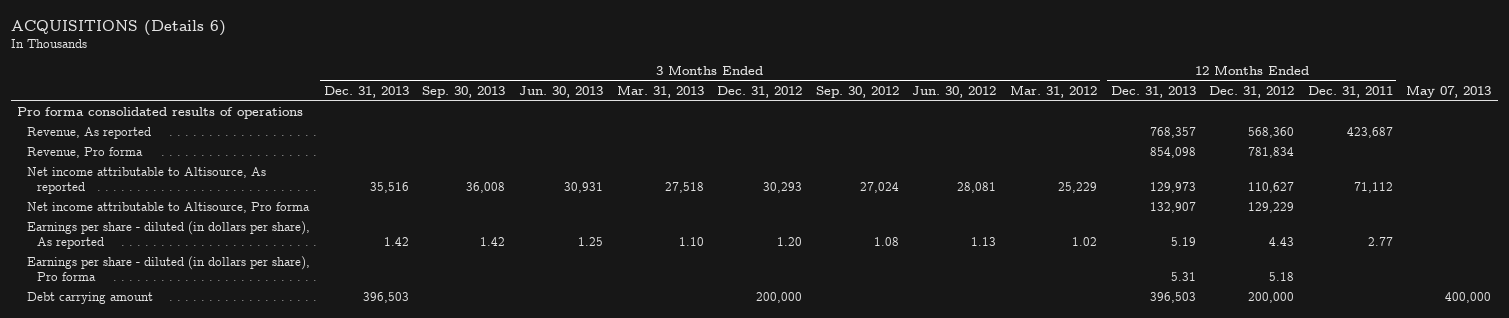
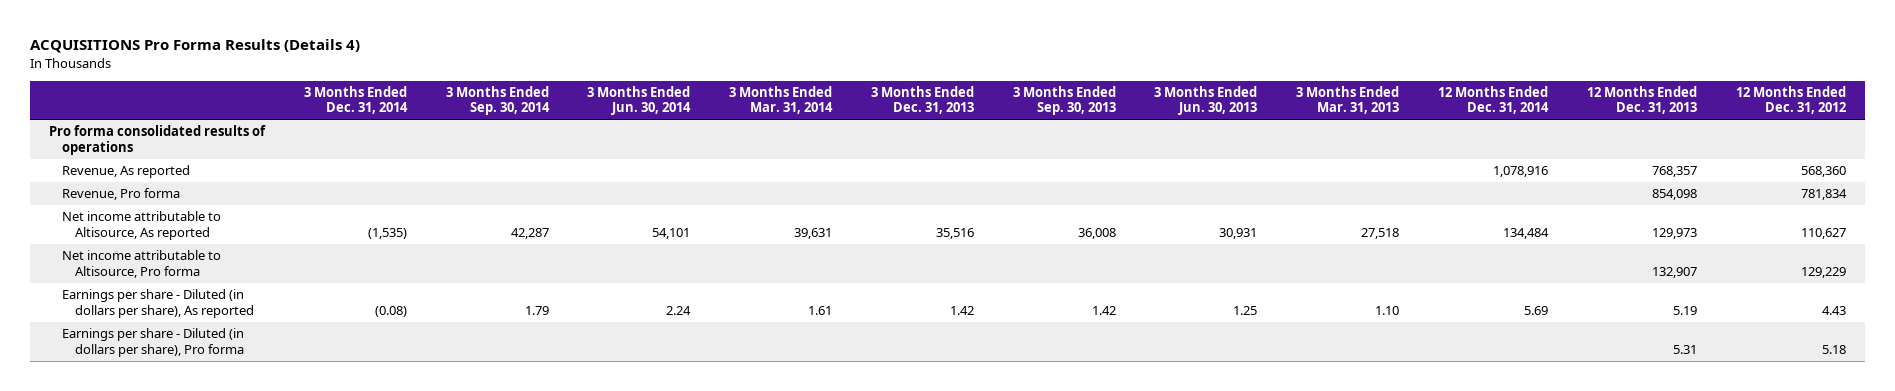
[10,19,226,36] ACQUISITIONS (Details 6) -> [29,38,360,53] ACQUISITIONS Pro Forma Results (Details 4)
[717,86,803,99] Dec. 31, 2012 -> none
[815,86,899,99] Sep. 30, 2012 -> none
[912,86,997,99] Jun. 30, 2012 -> none
[1010,85,1098,99] Mar. 31, 2012 -> none
[1307,86,1393,99] Dec. 31, 2011 -> none
[1406,85,1492,99] May 07, 2013 -> none
none -> [303,85,408,115] 3 Months Ended Dec. 31, 2014
none -> [445,85,550,116] 3 Months Ended Sep. 30, 2014
none -> [587,85,692,116] 3 Months Ended Jun. 30, 2014
none -> [729,85,834,115] 3 Months Ended Mar. 31, 2014
none -> [1438,85,1550,115] 12 Months Ended Dec. 31, 2014
[27,292,154,305] Debt carrying amount -> none
[27,221,311,250] Earnings per share - diluted (in dollars per share), As reported -> [62,289,255,318] Earnings per share - Diluted (in dollars per share), As reported
[27,256,311,282] Earnings per share - diluted (in dollars per share), Pro forma -> [62,328,245,357] Earnings per share - Diluted (in dollars per share), Pro forma

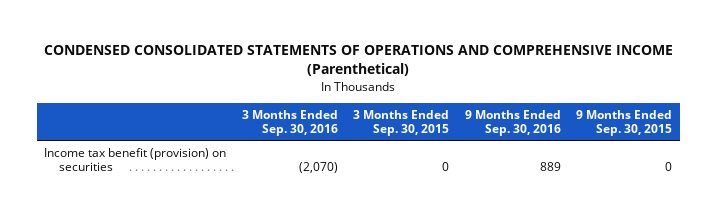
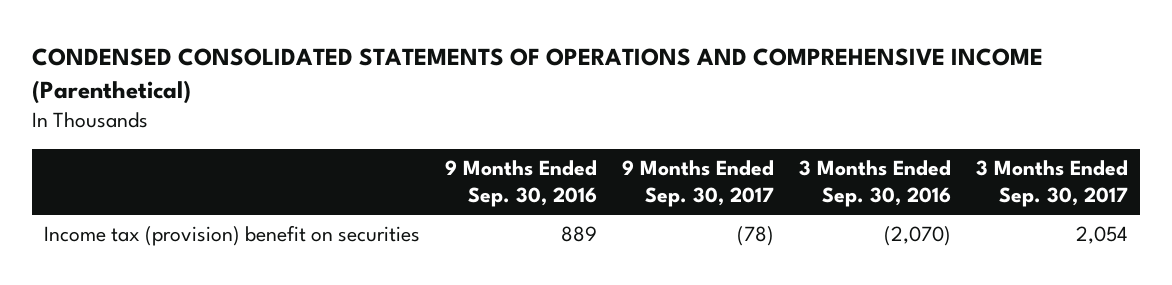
[353,109,450,137] 3 Months Ended Sep. 30, 2015 -> none
[576,109,673,137] 9 Months Ended Sep. 30, 2015 -> none
none -> [622,159,775,208] 9 Months Ended Sep. 30, 2017
none -> [975,159,1128,208] 3 Months Ended Sep. 30, 2017
[44,147,227,172] Income tax benefit (provision) on securities -> [44,224,421,246] Income tax (provision) benefit on securities

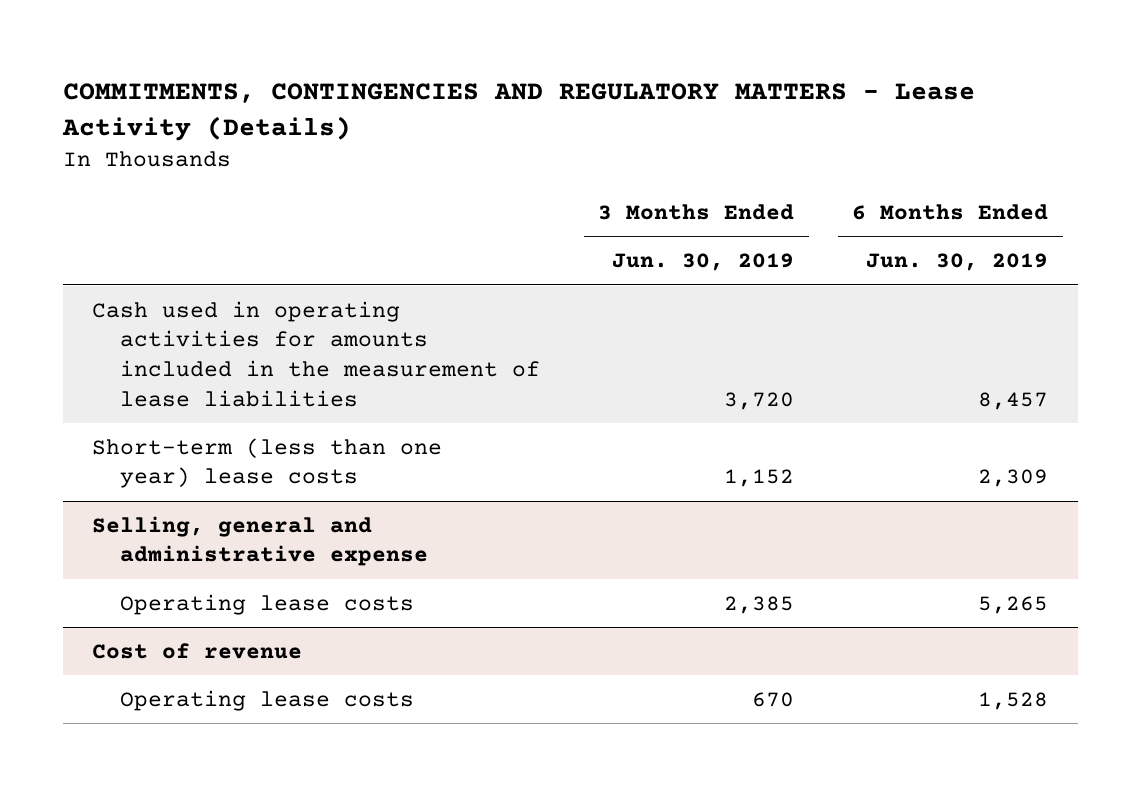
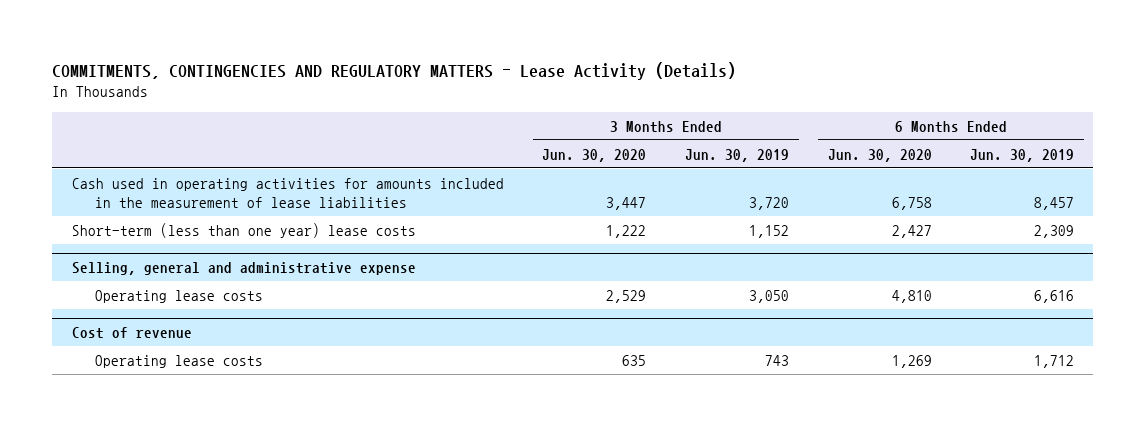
none -> [542,148,647,162] Jun. 30, 2020
none -> [827,148,932,162] Jun. 30, 2020
[724,595,795,614] 2,385 -> [748,289,789,303] 3,050
[978,595,1049,614] 5,265 -> [1034,289,1075,303] 6,616
[752,691,795,707] 670 -> [764,354,789,366] 743
[978,691,1049,710] 1,528 -> [1034,354,1075,368] 1,712

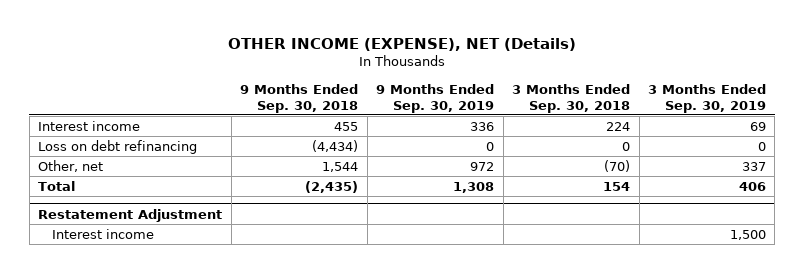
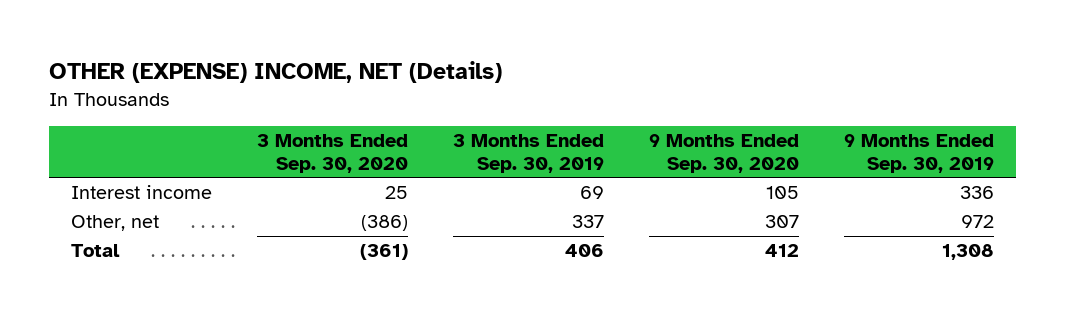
[228,38,577,52] OTHER INCOME (EXPENSE), NET (Details) -> [48,61,502,84] OTHER (EXPENSE) INCOME, NET (Details)
[240,83,359,113] 9 Months Ended Sep. 30, 2018 -> none
[512,83,631,113] 3 Months Ended Sep. 30, 2018 -> none
none -> [257,133,409,173] 3 Months Ended Sep. 30, 2020
none -> [648,133,799,173] 9 Months Ended Sep. 30, 2020
[38,139,198,154] Loss on debt refinancing -> none
[38,208,223,222] Restatement Adjustment -> none
[51,228,154,239] Interest income -> none

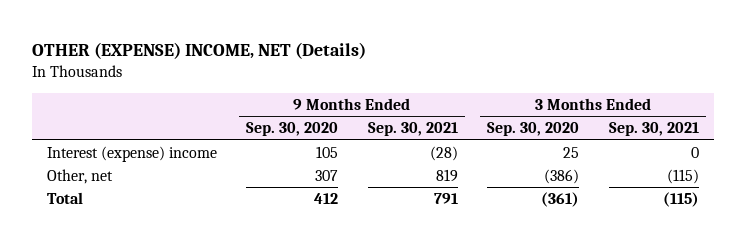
[452,133,604,173] 3 Months Ended Sep. 30, 2019 -> none
[843,133,994,173] 9 Months Ended Sep. 30, 2019 -> none
none -> [367,122,458,137] Sep. 30, 2021
none -> [608,122,699,137] Sep. 30, 2021
[71,185,213,200] Interest income -> [46,146,217,163] Interest (expense) income

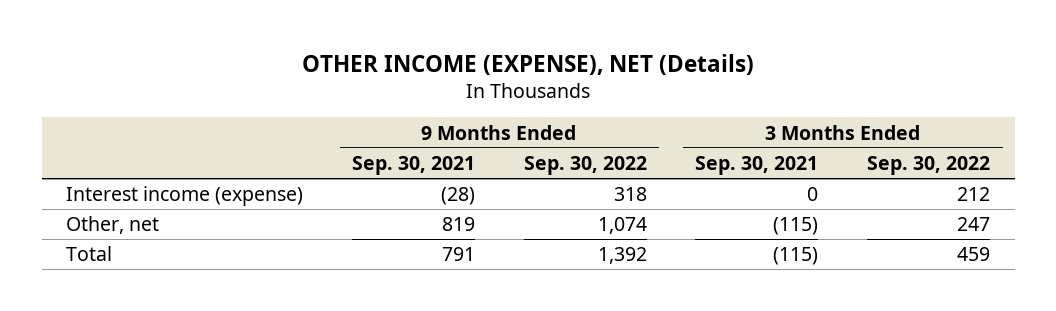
[31,42,366,60] OTHER (EXPENSE) INCOME, NET (Details) -> [302,53,755,75] OTHER INCOME (EXPENSE), NET (Details)
[246,122,339,137] Sep. 30, 2020 -> none
[487,122,580,137] Sep. 30, 2020 -> none
none -> [523,156,647,176] Sep. 30, 2022
none -> [867,156,991,176] Sep. 30, 2022
[46,146,217,163] Interest (expense) income -> [65,186,303,207] Interest income (expense)

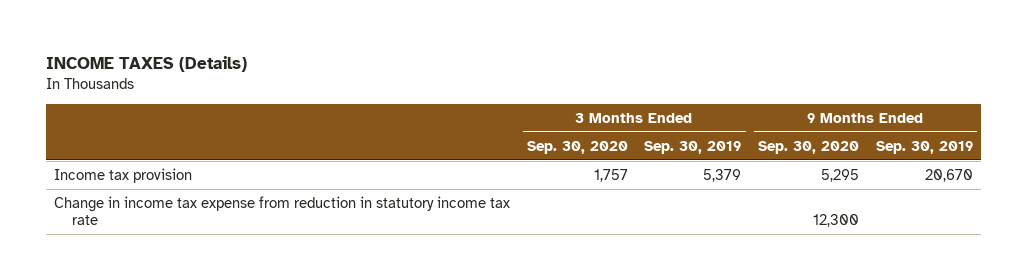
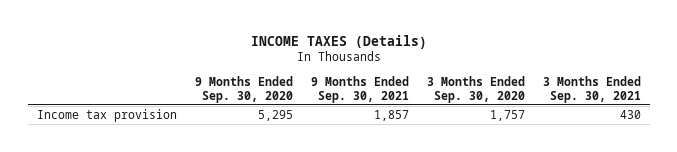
[644,140,742,154] Sep. 30, 2019 -> none
[875,140,973,154] Sep. 30, 2019 -> none
none -> [310,75,409,103] 9 Months Ended Sep. 30, 2021
none -> [542,75,641,103] 3 Months Ended Sep. 30, 2021
[54,195,511,226] Change in income tax expense from reduction in statutory income tax rate -> none

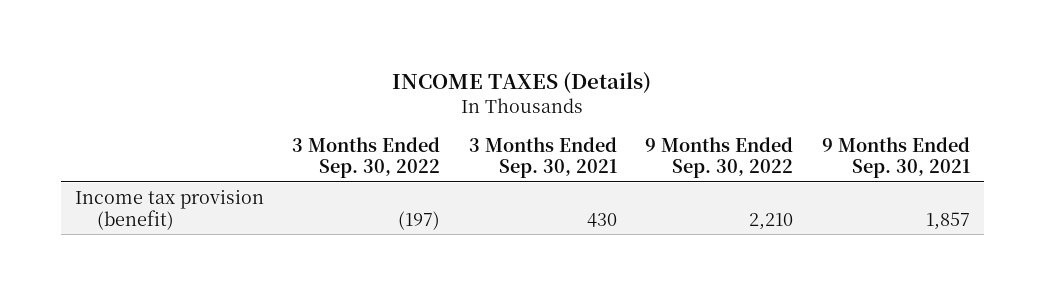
[194,75,293,103] 9 Months Ended Sep. 30, 2020 -> none
[426,75,525,103] 3 Months Ended Sep. 30, 2020 -> none
none -> [292,137,441,179] 3 Months Ended Sep. 30, 2022
none -> [645,137,794,179] 9 Months Ended Sep. 30, 2022
[36,109,177,123] Income tax provision -> [75,189,265,230] Income tax provision (benefit)

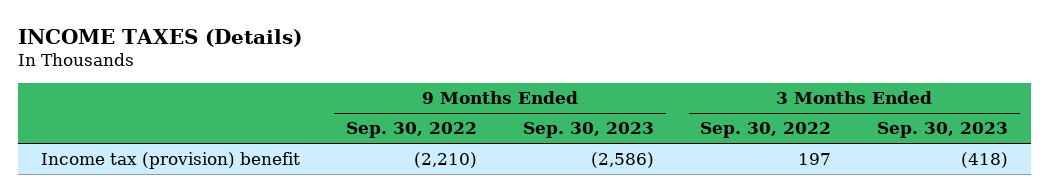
[468,137,617,179] 3 Months Ended Sep. 30, 2021 -> none
[821,137,970,179] 9 Months Ended Sep. 30, 2021 -> none
none -> [523,122,655,139] Sep. 30, 2023
none -> [877,122,1009,139] Sep. 30, 2023
[75,189,265,230] Income tax provision (benefit) -> [40,152,300,170] Income tax (provision) benefit
[398,210,441,230] (197) -> [798,153,832,166] 197
[749,212,794,230] 2,210 -> [413,152,477,169] (2,210)

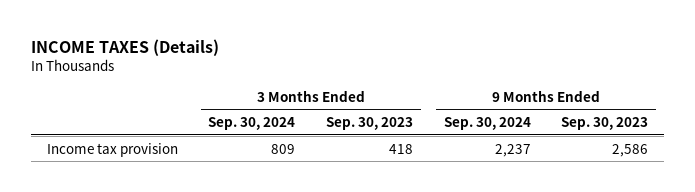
[345,122,477,139] Sep. 30, 2022 -> none
[700,122,832,139] Sep. 30, 2022 -> none
none -> [208,117,296,131] Sep. 30, 2024
none -> [443,117,531,131] Sep. 30, 2024
[40,152,300,170] Income tax (provision) benefit -> [46,142,178,157] Income tax provision
[591,152,655,169] (2,586) -> [612,143,649,157] 2,586
[961,152,1009,169] (418) -> [388,143,413,154] 418

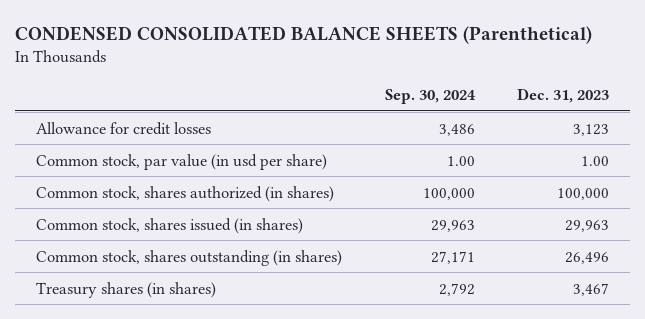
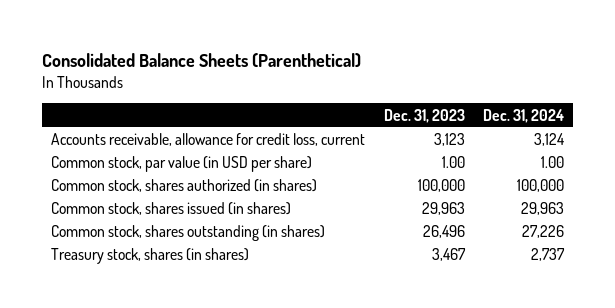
[14,26,592,45] CONDENSED CONSOLIDATED BALANCE SHEETS (Parenthetical) -> [42,52,362,68] Consolidated Balance Sheets (Parenthetical)
[384,88,476,104] Sep. 30, 2024 -> none
none -> [482,108,564,123] Dec. 31, 2024
[35,121,211,135] Allowance for credit losses -> [51,133,366,147] Accounts receivable, allowance for credit loss, current
[35,153,327,170] Common stock, par value (in usd per share) -> [51,156,313,173] Common stock, par value (in USD per share)
[35,281,216,298] Treasury shares (in shares) -> [51,248,250,265] Treasury stock, shares (in shares)

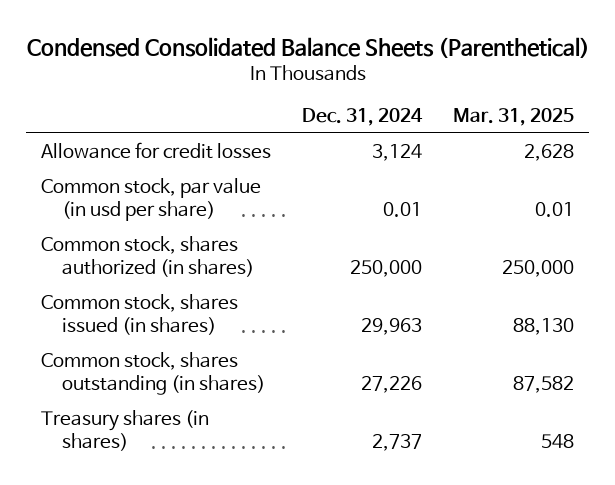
[42,52,362,68] Consolidated Balance Sheets (Parenthetical) -> [26,36,590,58] Condensed Consolidated Balance Sheets (Parenthetical)
[383,108,465,123] Dec. 31, 2023 -> none
none -> [452,108,574,127] Mar. 31, 2025
[51,133,366,147] Accounts receivable, allowance for credit loss, current -> [41,141,272,159] Allowance for credit losses
[51,156,313,173] Common stock, par value (in USD per share) -> [41,177,262,222] Common stock, par value (in usd per share)
[540,156,564,169] 1.00 -> [383,202,423,218] 0.01
[516,179,564,193] 100,000 -> [350,260,423,278] 250,000
[51,248,250,265] Treasury stock, shares (in shares) -> [41,409,210,452] Treasury shares (in shares)

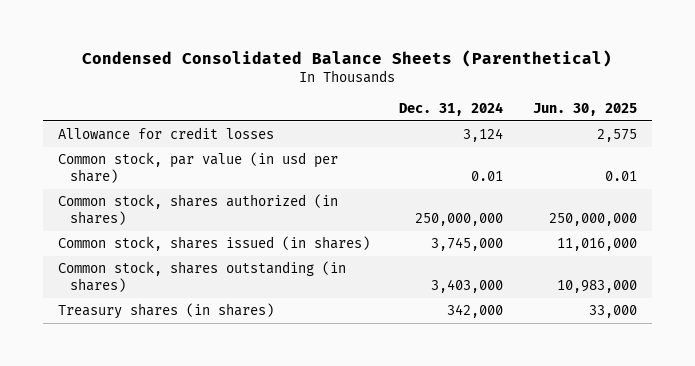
[452,108,574,127] Mar. 31, 2025 -> none
none -> [533,102,638,116] Jun. 30, 2025
[350,260,423,278] 250,000 -> [415,213,504,227] 250,000,000
[361,318,423,336] 29,963 -> [431,237,504,252] 3,745,000
[361,376,423,394] 27,226 -> [431,279,504,294] 3,403,000
[372,434,423,452] 2,737 -> [447,304,504,319] 342,000

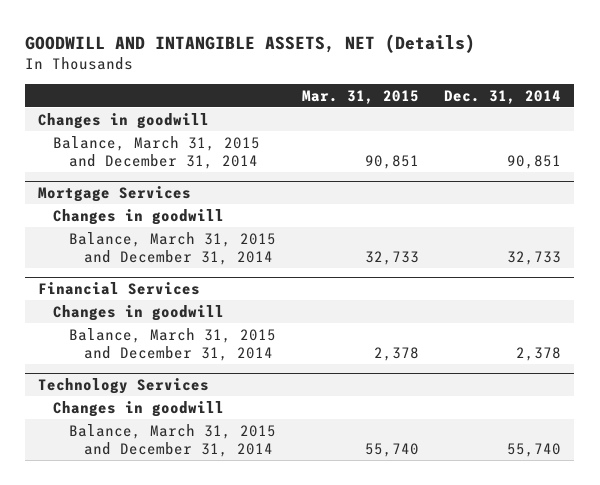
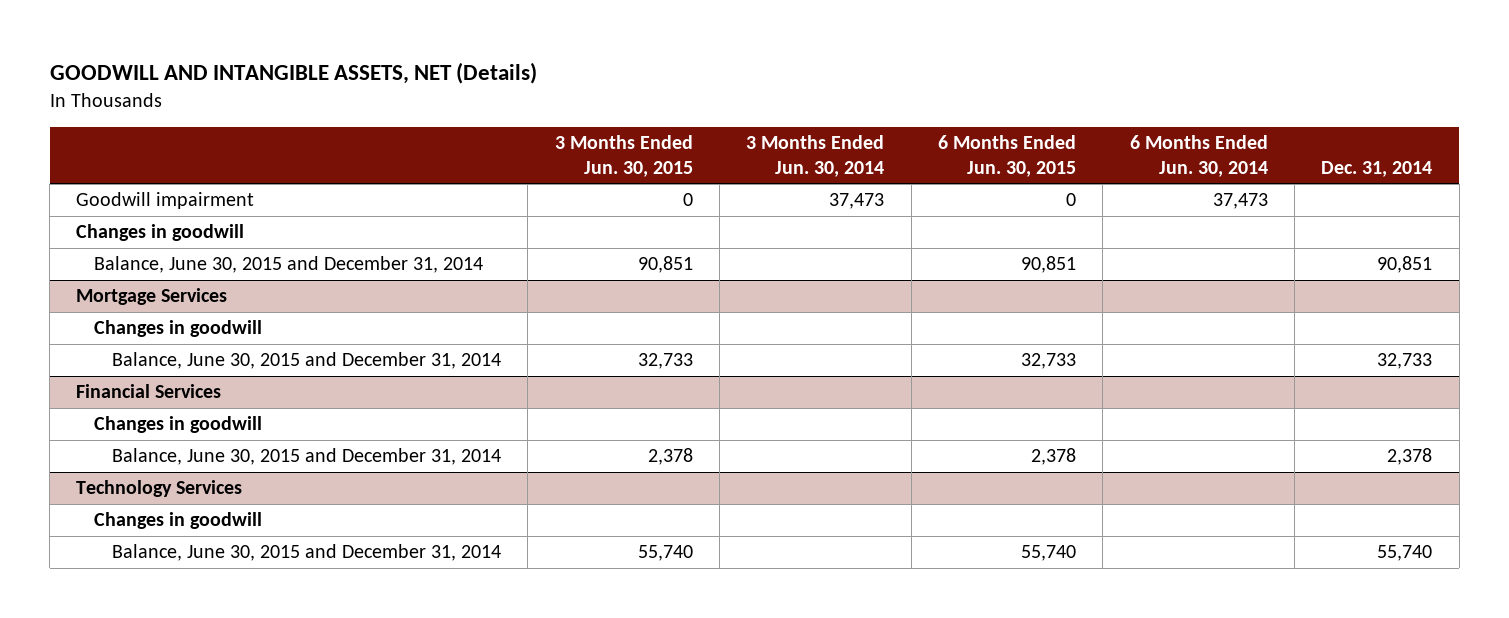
[301,89,419,104] Mar. 31, 2015 -> none
none -> [554,134,693,178] 3 Months Ended Jun. 30, 2015
none -> [746,134,885,178] 3 Months Ended Jun. 30, 2014
none -> [937,134,1076,178] 6 Months Ended Jun. 30, 2015
none -> [1129,134,1268,178] 6 Months Ended Jun. 30, 2014
none -> [76,192,255,210] Goodwill impairment
[53,135,261,170] Balance, March 31, 2015 and December 31, 2014 -> [94,256,484,274] Balance, June 30, 2015 and December 31, 2014
[68,231,276,266] Balance, March 31, 2015 and December 31, 2014 -> [111,352,501,370] Balance, June 30, 2015 and December 31, 2014
[68,327,276,362] Balance, March 31, 2015 and December 31, 2014 -> [111,448,501,466] Balance, June 30, 2015 and December 31, 2014
[68,423,276,458] Balance, March 31, 2015 and December 31, 2014 -> [111,544,501,562] Balance, June 30, 2015 and December 31, 2014

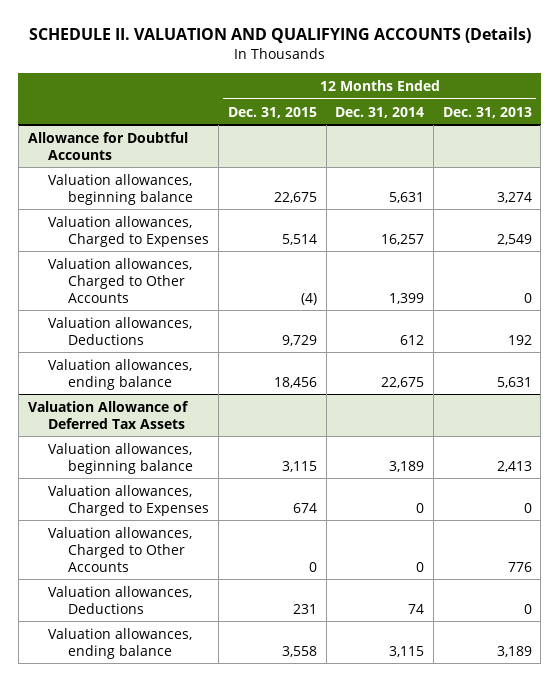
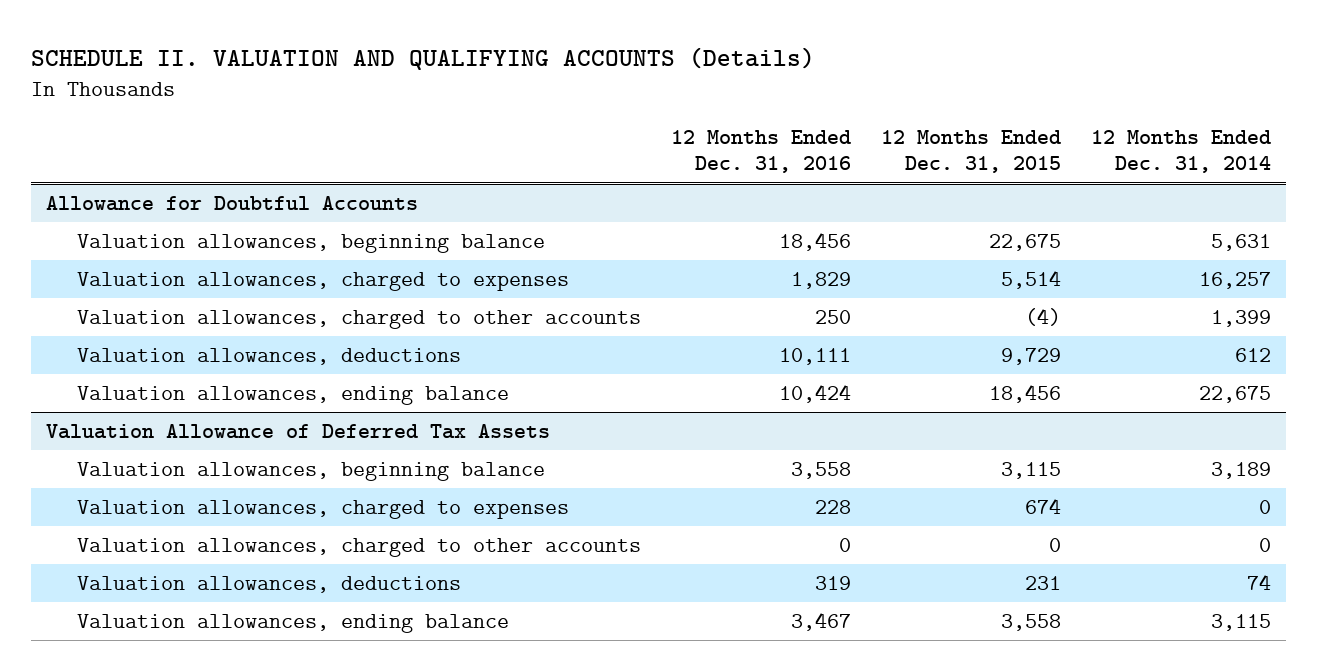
[442,106,532,118] Dec. 31, 2013 -> none
none -> [670,130,851,174] 12 Months Ended Dec. 31, 2016
[47,215,210,247] Valuation allowances, Charged to Expenses -> [76,271,569,291] Valuation allowances, charged to expenses
[47,257,192,303] Valuation allowances, Charged to Other Accounts -> [76,309,641,329] Valuation allowances, charged to other accounts
[47,316,192,345] Valuation allowances, Deductions -> [76,347,461,365] Valuation allowances, deductions
[47,484,210,516] Valuation allowances, Charged to Expenses -> [76,499,569,519] Valuation allowances, charged to expenses
[47,526,192,572] Valuation allowances, Charged to Other Accounts -> [76,537,641,557] Valuation allowances, charged to other accounts
[47,585,192,614] Valuation allowances, Deductions -> [76,575,461,593] Valuation allowances, deductions

